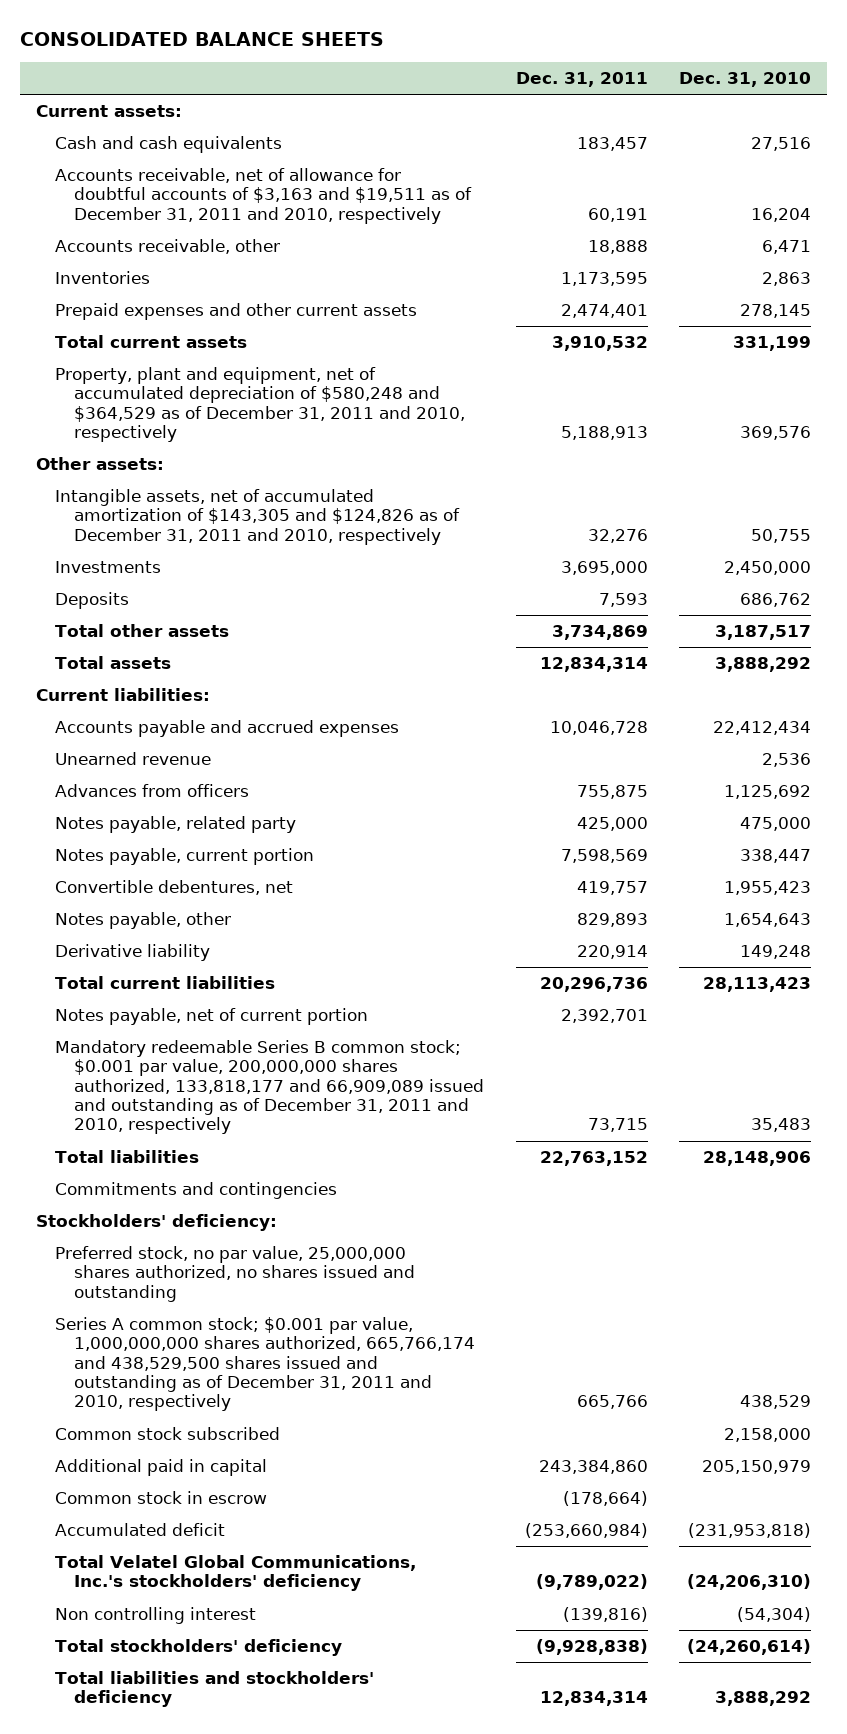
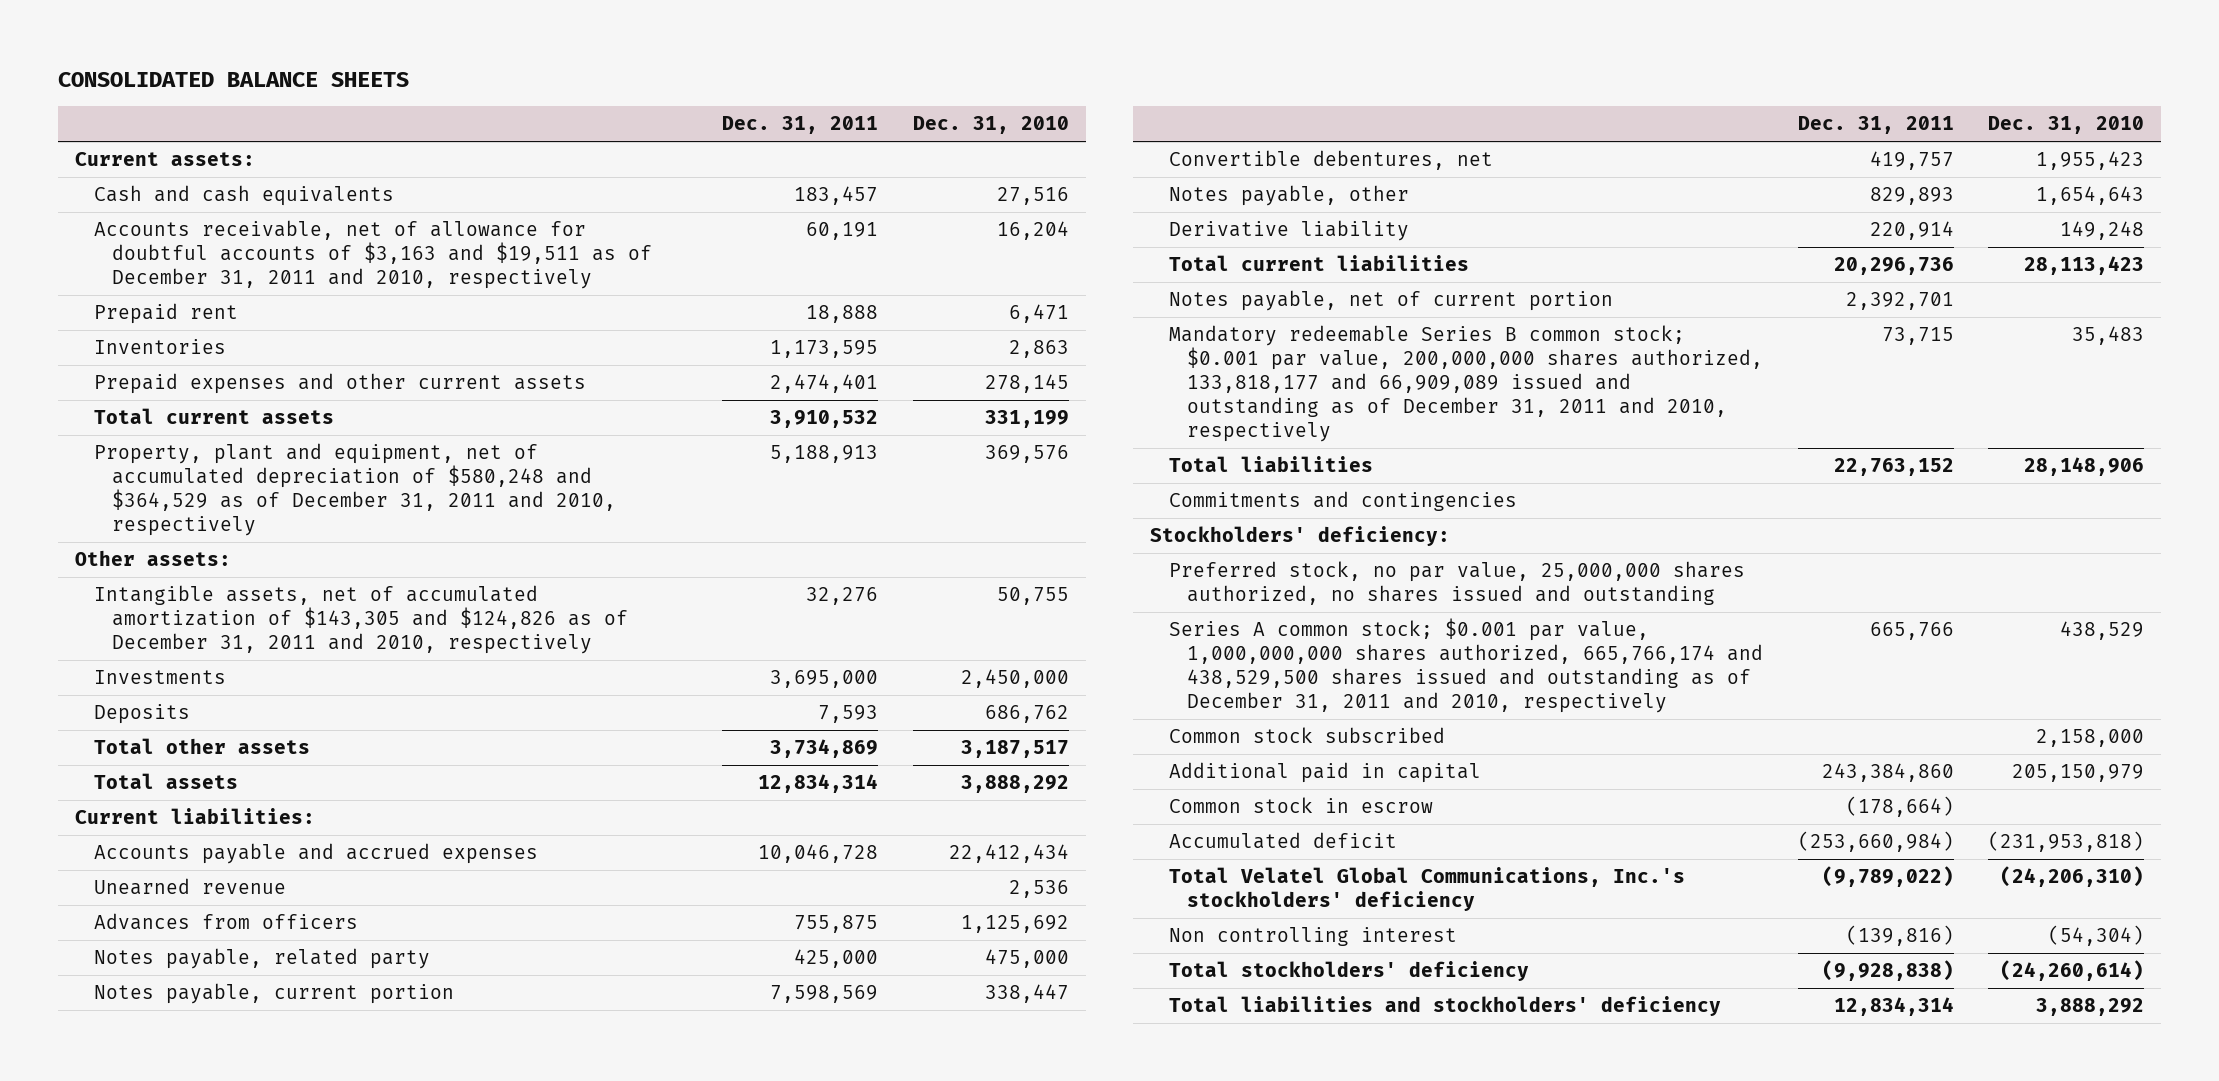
[55,239,281,255] Accounts receivable, other -> [93,303,238,325] Prepaid rent

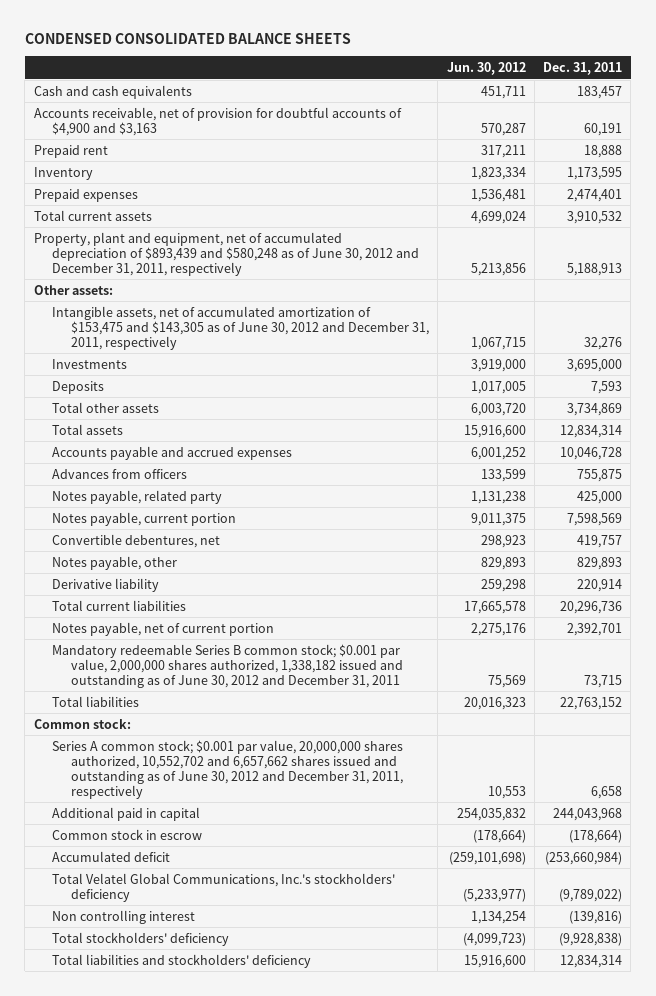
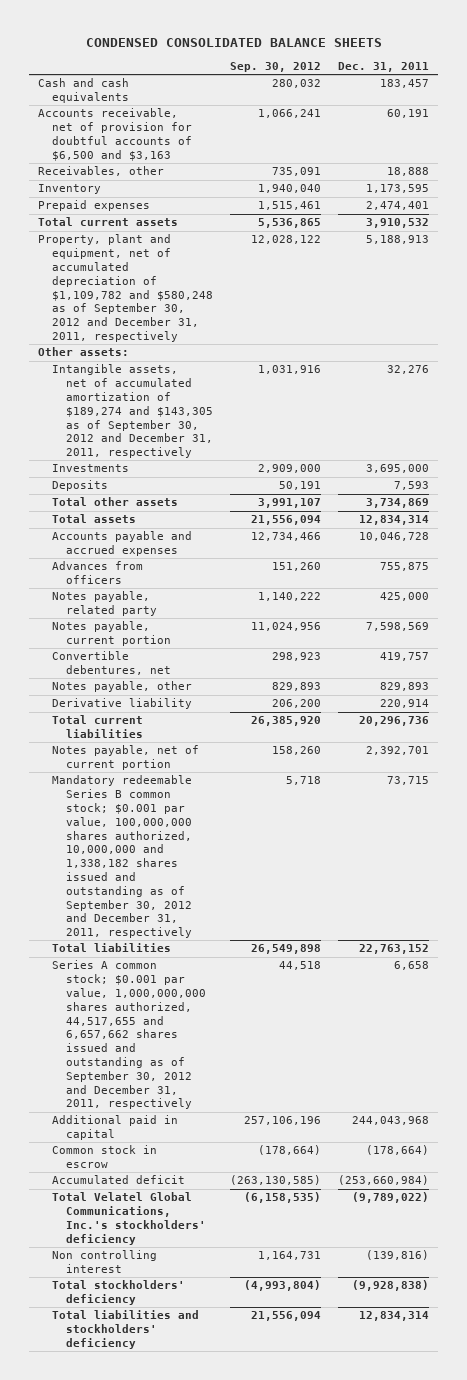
[446,62,526,76] Jun. 30, 2012 -> none
none -> [230,62,322,73] Sep. 30, 2012
[33,106,402,136] Accounts receivable, net of provision for doubtful accounts of $4,900 and $3,163 -> [37,108,192,161] Accounts receivable, net of provision for doubtful accounts of $6,500 and $3,163
[33,144,108,158] Prepaid rent -> [37,166,164,177] Receivables, other
[33,231,420,276] Property, plant and equipment, net of accumulated depreciation of $893,439 and $580,248 as of June 30, 2012 and December 31, 2011, respectively -> [37,234,213,342] Property, plant and equipment, net of accumulated depreciation of $1,109,782 and $580,248 as of September 30, 2012 and December 31, 2011, respectively
[52,305,430,350] Intangible assets, net of accumulated amortization of $153,475 and $143,305 as of June 30, 2012 and December 31, 2011, respectively -> [51,364,213,459] Intangible assets, net of accumulated amortization of $189,274 and $143,305 as of September 30, 2012 and December 31, 2011, respectively
[52,643,404,688] Mandatory redeemable Series B common stock; $0.001 par value, 2,000,000 shares authorized, 1,338,182 issued and outstanding as of June 30, 2012 and December 31, 2011 -> [51,775,192,939] Mandatory redeemable Series B common stock; $0.001 par value, 100,000,000 shares authorized, 10,000,000 and 1,338,182 shares issued and outstanding as of September 30, 2012 and December 31, 2011, respectively
[33,718,131,729] Common stock: -> none
[52,739,404,799] Series A common stock; $0.001 par value, 20,000,000 shares authorized, 10,552,702 and 6,657,662 shares issued and outstanding as of June 30, 2012 and December 31, 2011, respectively -> [51,960,206,1110] Series A common stock; $0.001 par value, 1,000,000,000 shares authorized, 44,517,655 and 6,657,662 shares issued and outstanding as of September 30, 2012 and December 31, 2011, respectively

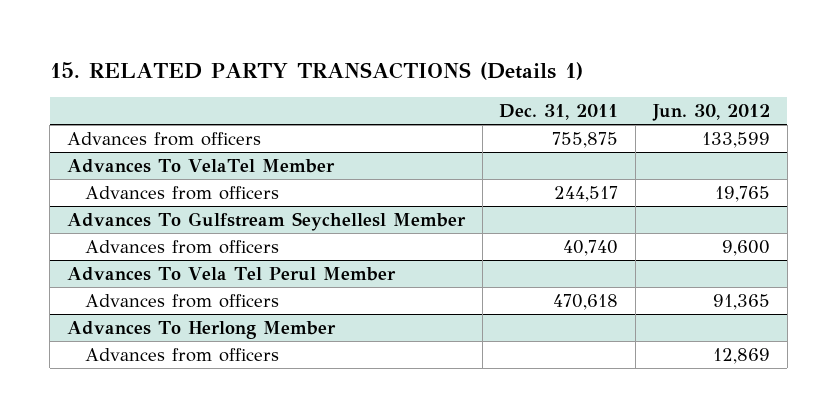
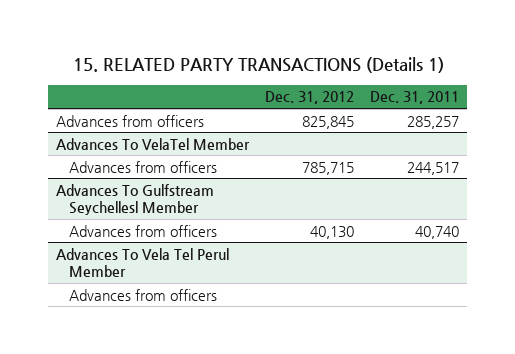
[652,104,771,122] Jun. 30, 2012 -> none
none -> [265,91,355,105] Dec. 31, 2012
[552,132,619,149] 755,875 -> [407,115,460,129] 285,257
[84,294,279,309] Advances from officers -> none
[66,321,336,340] Advances To Herlong Member -> none

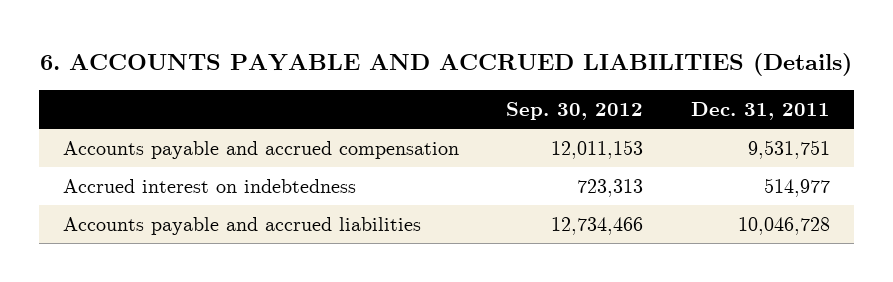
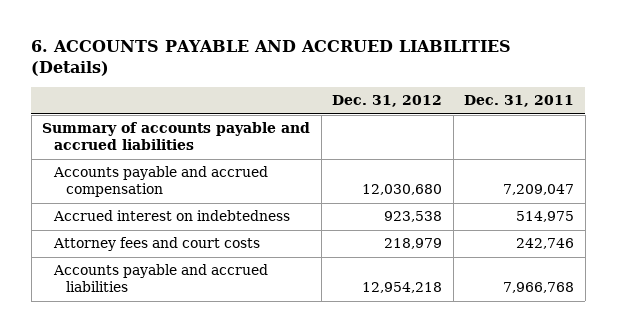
[506,101,644,120] Sep. 30, 2012 -> none
none -> [332,95,443,108] Dec. 31, 2012
none -> [42,122,311,151] Summary of accounts payable and accrued liabilities
[748,140,831,160] 9,531,751 -> [503,184,575,196] 7,209,047
[764,178,831,198] 514,977 -> [516,211,575,223] 514,975
none -> [53,237,261,252] Attorney fees and court costs
[738,217,831,236] 10,046,728 -> [503,282,575,294] 7,966,768

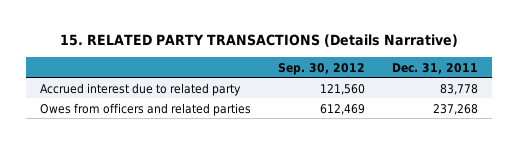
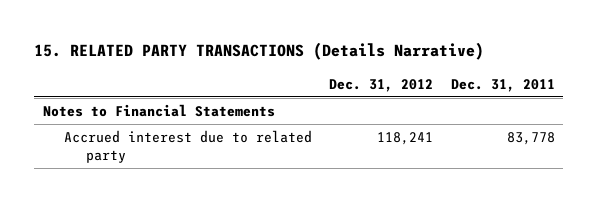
[277,62,365,75] Sep. 30, 2012 -> none
none -> [329,78,434,92] Dec. 31, 2012
none -> [42,104,275,118] Notes to Financial Statements
[39,102,251,116] Owes from officers and related parties -> none

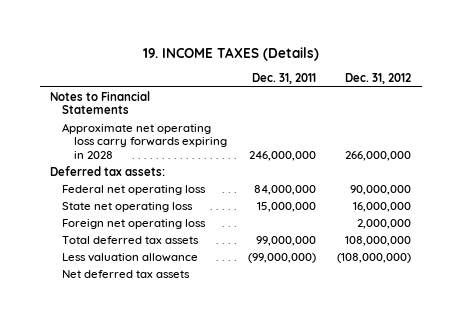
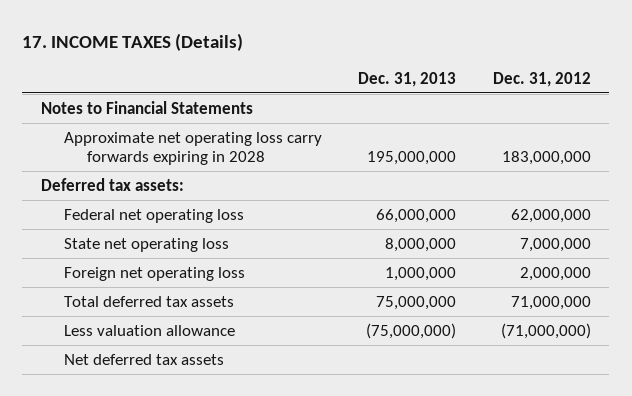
[142,46,319,61] 19. INCOME TAXES (Details) -> [22,32,244,51] 17. INCOME TAXES (Details)
[251,73,316,85] Dec. 31, 2011 -> none
none -> [358,71,457,87] Dec. 31, 2013
[345,150,412,161] 266,000,000 -> [501,150,591,165] 183,000,000
[350,184,412,195] 90,000,000 -> [510,208,591,223] 62,000,000
[353,201,412,212] 16,000,000 -> [519,237,591,252] 7,000,000
[345,235,412,246] 108,000,000 -> [510,295,591,310] 71,000,000
[337,252,412,263] (108,000,000) -> [500,322,591,339] (71,000,000)

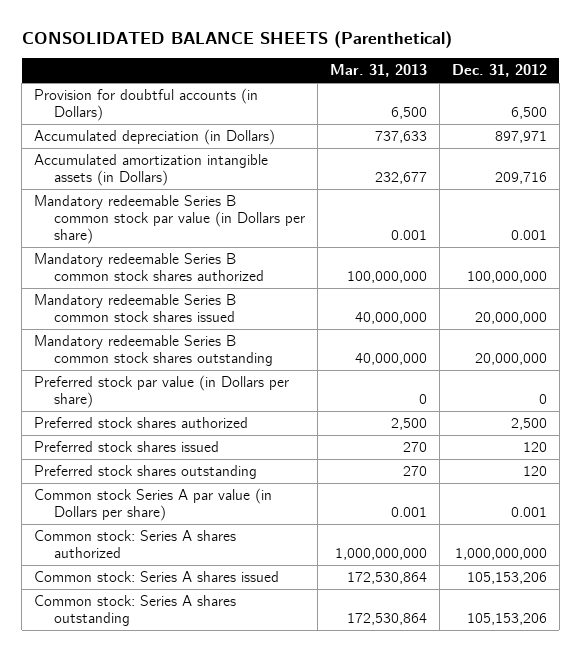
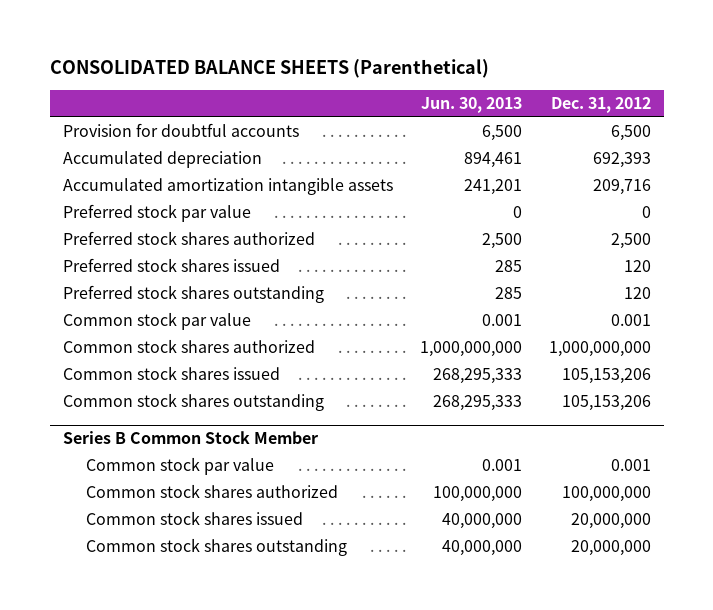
[329,64,427,78] Mar. 31, 2013 -> none
none -> [420,97,522,114] Jun. 30, 2013
[34,194,305,244] Mandatory redeemable Series B common stock par value (in Dollars per share) -> none
[34,252,264,281] Mandatory redeemable Series B common stock shares authorized -> none
[34,293,237,322] Mandatory redeemable Series B common stock shares issued -> none
[34,334,273,366] Mandatory redeemable Series B common stock shares outstanding -> none
[34,87,259,121] Provision for doubtful accounts (in Dollars) -> [62,123,299,138] Provision for doubtful accounts
[34,128,276,145] Accumulated depreciation (in Dollars) -> [62,151,262,169] Accumulated depreciation
[494,130,547,143] 897,971 -> [592,152,651,169] 692,393
[34,153,269,186] Accumulated amortization intangible assets (in Dollars) -> [62,178,393,196] Accumulated amortization intangible assets
[34,374,290,408] Preferred stock par value (in Dollars per share) -> [62,204,251,223] Preferred stock par value
[34,487,273,521] Common stock Series A par value (in Dollars per share) -> [62,312,251,331] Common stock par value
[34,529,237,558] Common stock: Series A shares authorized -> [62,339,315,354] Common stock shares authorized
[34,570,280,582] Common stock: Series A shares issued -> [62,366,280,381] Common stock shares issued
[34,594,237,626] Common stock: Series A shares outstanding -> [62,393,324,412] Common stock shares outstanding
none -> [62,431,318,445] Series B Common Stock Member
none -> [85,457,274,476] Common stock par value
none -> [85,484,338,499] Common stock shares authorized
none -> [85,511,303,526] Common stock shares issued
none -> [85,538,347,557] Common stock shares outstanding

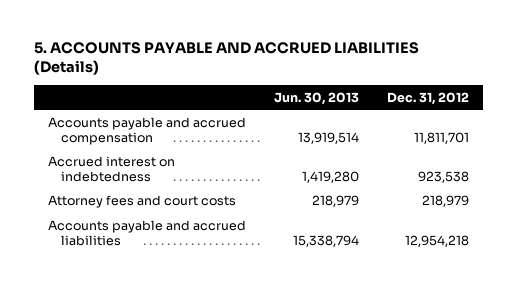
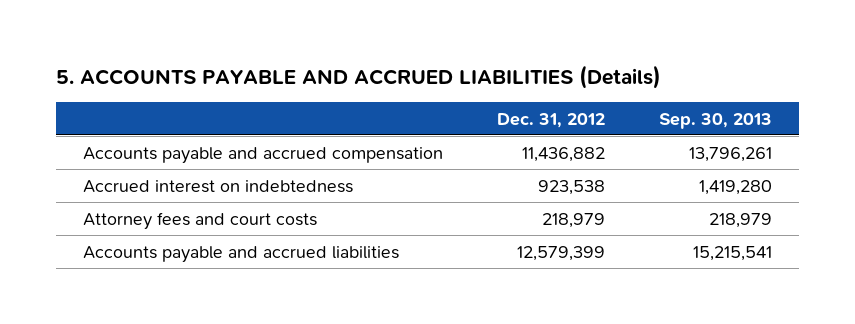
[273,91,359,105] Jun. 30, 2013 -> none
none -> [659,112,773,129] Sep. 30, 2013
[414,131,470,144] 11,811,701 -> [521,146,605,162] 11,436,882
[405,234,470,247] 12,954,218 -> [516,245,605,261] 12,579,399

